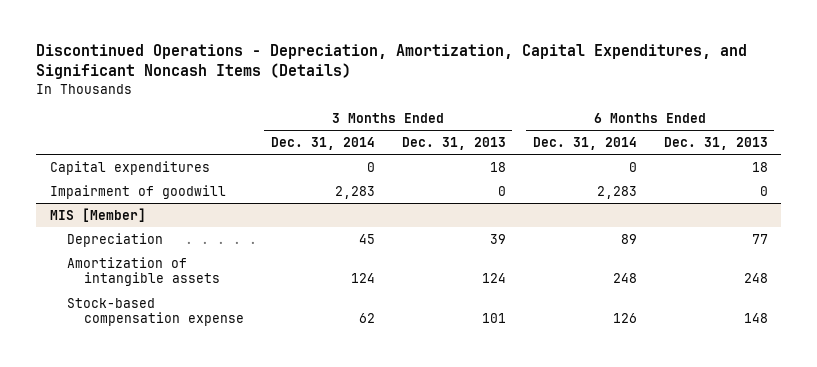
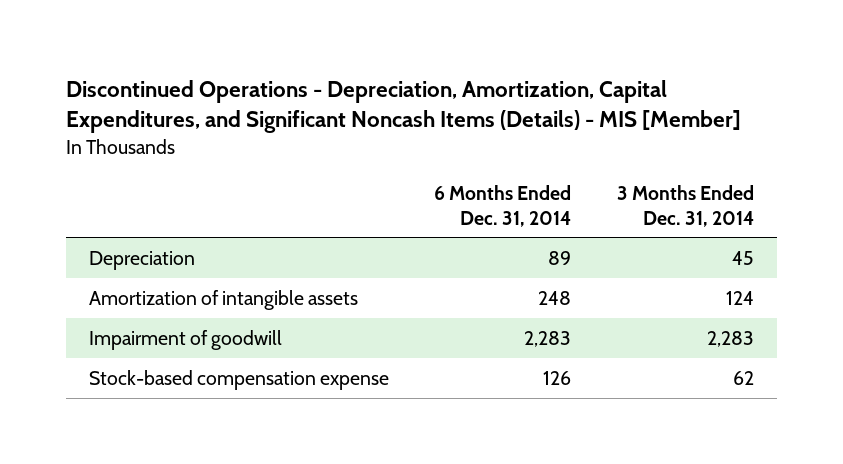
[36,44,748,80] Discontinued Operations - Depreciation, Amortization, Capital Expenditures, and Significant Noncash Items (Details) -> [66,79,742,134] Discontinued Operations - Depreciation, Amortization, Capital Expenditures, and Significant Noncash Items (Details) - MIS [Member]
[401,137,506,151] Dec. 31, 2013 -> none
[663,137,768,151] Dec. 31, 2013 -> none
[49,160,210,175] Capital expenditures -> none
[49,207,146,222] MIS [Member] -> none
[49,184,226,199] Impairment of goodwill -> [89,329,283,350] Impairment of goodwill

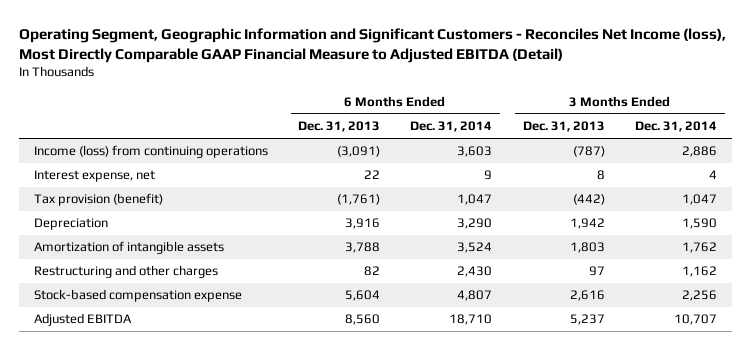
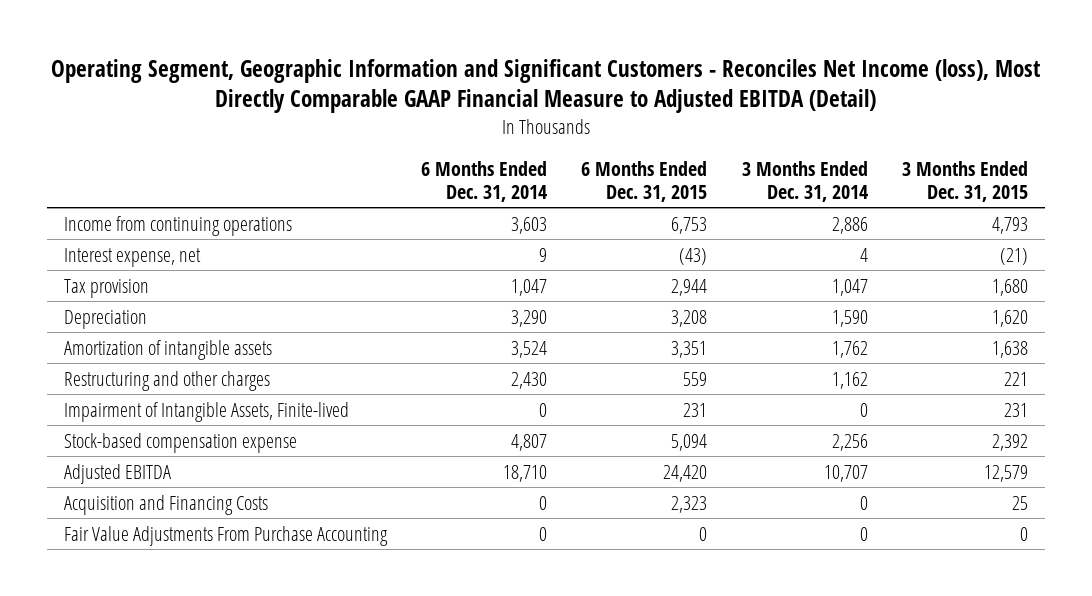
[298,120,381,132] Dec. 31, 2013 -> none
[522,120,605,132] Dec. 31, 2013 -> none
none -> [581,160,708,202] 6 Months Ended Dec. 31, 2015
none -> [901,160,1028,202] 3 Months Ended Dec. 31, 2015
[33,145,268,159] Income (loss) from continuing operations -> [63,215,292,236] Income from continuing operations
[33,193,163,207] Tax provision (benefit) -> [63,278,149,298] Tax provision
none -> [63,401,349,422] Impairment of Intangible Assets, Finite-lived
none -> [63,494,268,515] Acquisition and Financing Costs
none -> [63,525,388,546] Fair Value Adjustments From Purchase Accounting

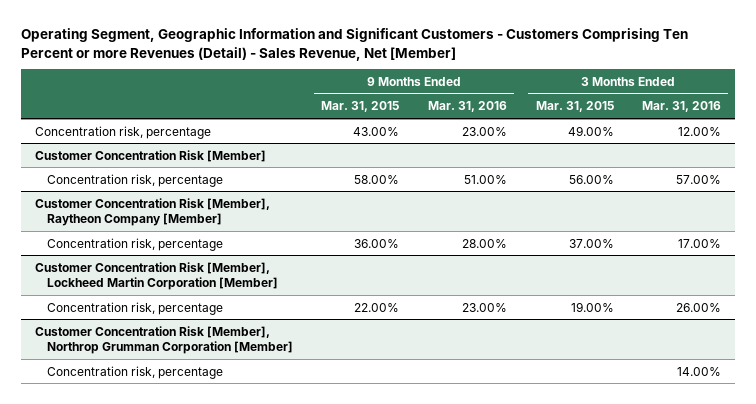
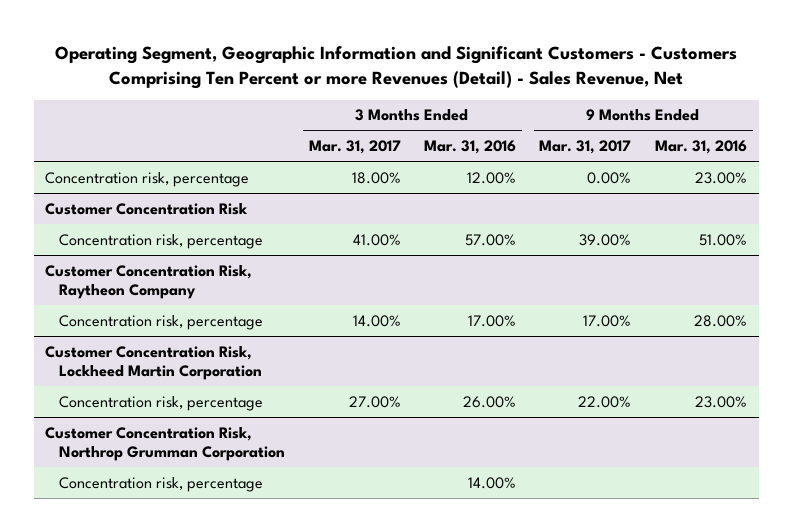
[20,28,688,61] Operating Segment, Geographic Information and Significant Customers - Customers Comprising Ten Percent or more Revenues (Detail) - Sales Revenue, Net [Member] -> [55,45,738,89] Operating Segment, Geographic Information and Significant Customers - Customers Comprising Ten Percent or more Revenues (Detail) - Sales Revenue, Net
[321,101,400,113] Mar. 31, 2015 -> none
[535,101,614,113] Mar. 31, 2015 -> none
none -> [308,139,401,154] Mar. 31, 2017
none -> [539,139,632,154] Mar. 31, 2017
[34,149,266,162] Customer Concentration Risk [Member] -> [45,202,249,215] Customer Concentration Risk
[34,197,270,226] Customer Concentration Risk [Member], Raytheon Company [Member] -> [45,264,253,299] Customer Concentration Risk, Raytheon Company
[34,261,278,290] Customer Concentration Risk [Member], Lockheed Martin Corporation [Member] -> [45,345,263,380] Customer Concentration Risk, Lockheed Martin Corporation
[34,325,293,354] Customer Concentration Risk [Member], Northrop Grumman Corporation [Member] -> [45,426,286,461] Customer Concentration Risk, Northrop Grumman Corporation

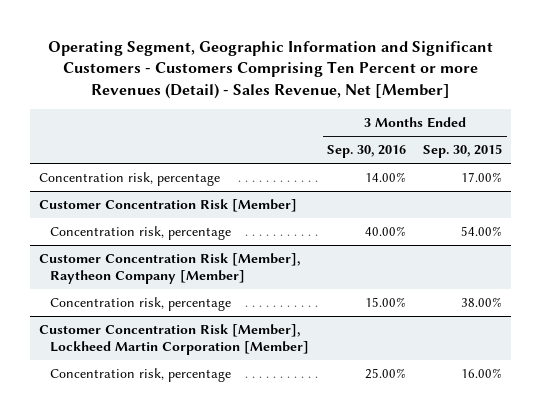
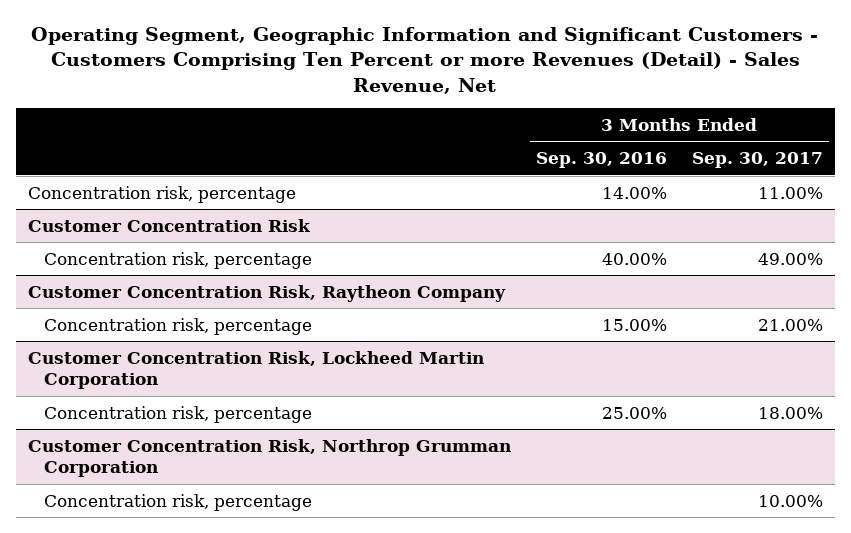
[47,40,493,100] Operating Segment, Geographic Information and Significant Customers - Customers Comprising Ten Percent or more Revenues (Detail) - Sales Revenue, Net [Member] -> [31,26,819,94] Operating Segment, Geographic Information and Significant Customers - Customers Comprising Ten Percent or more Revenues (Detail) - Sales Revenue, Net
[423,144,503,159] Sep. 30, 2015 -> none
none -> [691,152,823,169] Sep. 30, 2017
[38,199,297,213] Customer Concentration Risk [Member] -> [28,218,312,232] Customer Concentration Risk
[38,253,300,285] Customer Concentration Risk [Member], Raytheon Company [Member] -> [28,284,507,302] Customer Concentration Risk, Raytheon Company
[38,324,310,356] Customer Concentration Risk [Member], Lockheed Martin Corporation [Member] -> [28,350,485,389] Customer Concentration Risk, Lockheed Martin Corporation
none -> [28,438,512,477] Customer Concentration Risk, Northrop Grumman Corporation
none -> [44,493,313,511] Concentration risk, percentage

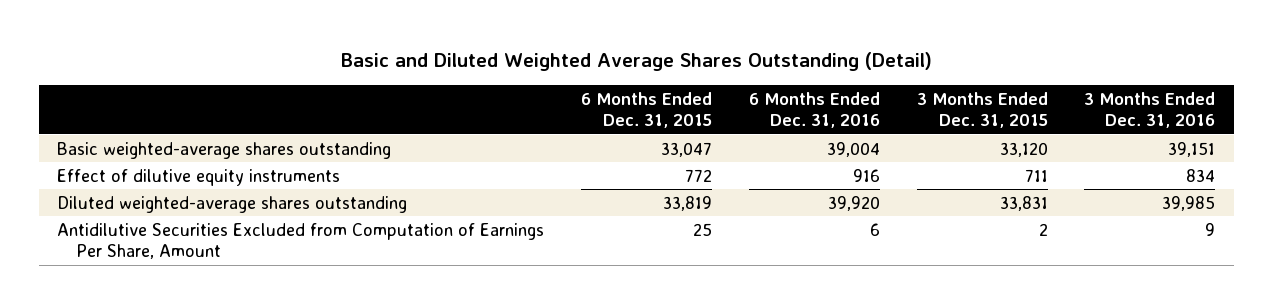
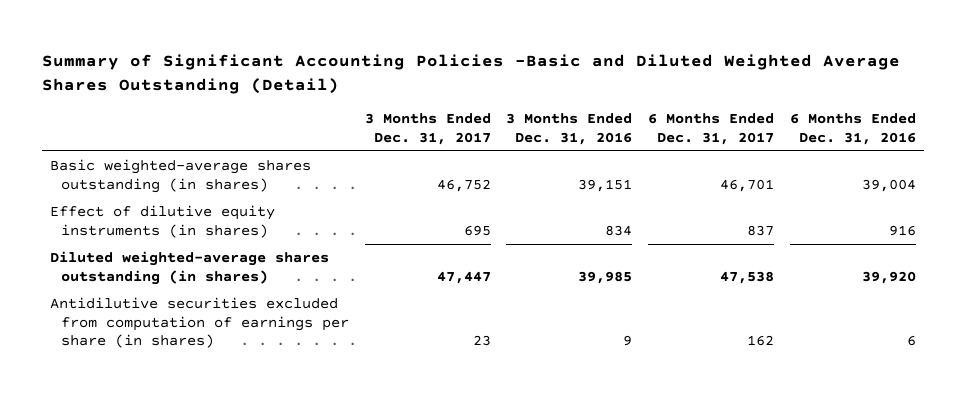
[341,51,933,71] Basic and Diluted Weighted Average Shares Outstanding (Detail) -> [41,53,900,94] Summary of Significant Accounting Policies -Basic and Diluted Weighted Average Shares Outstanding (Detail)
[580,91,712,129] 6 Months Ended Dec. 31, 2015 -> none
[916,91,1048,129] 3 Months Ended Dec. 31, 2015 -> none
none -> [364,113,491,145] 3 Months Ended Dec. 31, 2017
none -> [648,113,775,145] 6 Months Ended Dec. 31, 2017
[57,141,392,159] Basic weighted-average shares outstanding -> [49,159,311,193] Basic weighted-average shares outstanding (in shares)
[57,168,341,186] Effect of dilutive equity instruments -> [49,205,275,238] Effect of dilutive equity instruments (in shares)
[57,195,408,213] Diluted weighted-average shares outstanding -> [49,251,329,285] Diluted weighted-average shares outstanding (in shares)
[57,222,545,260] Antidilutive Securities Excluded from Computation of Earnings Per Share, Amount -> [49,297,349,349] Antidilutive securities excluded from computation of earnings per share (in shares)

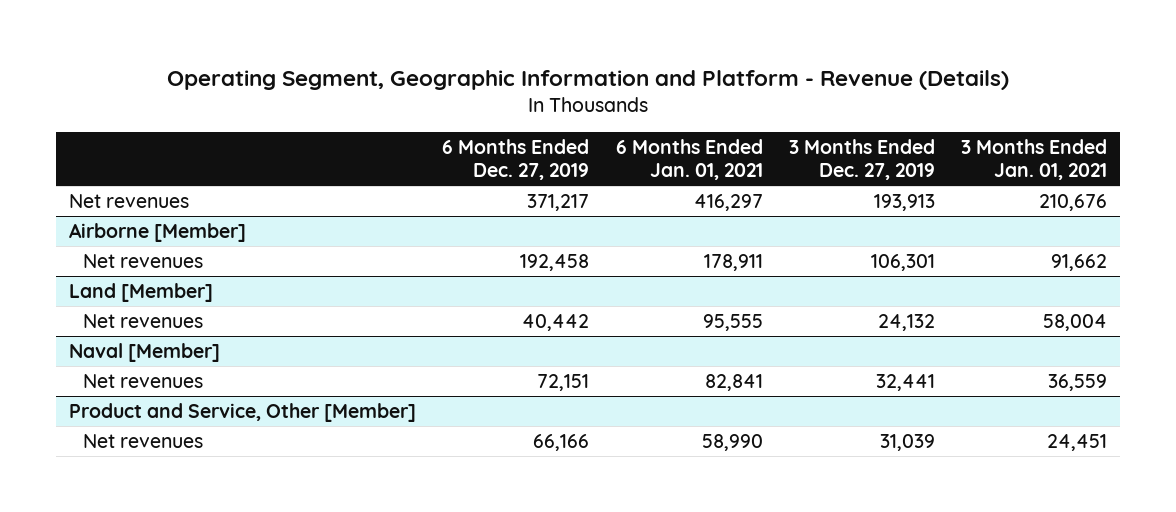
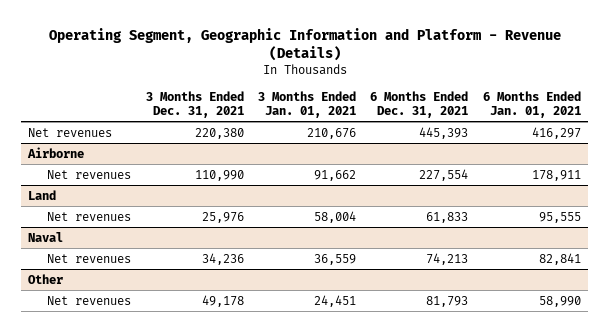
[442,138,590,181] 6 Months Ended Dec. 27, 2019 -> none
[788,138,935,181] 3 Months Ended Dec. 27, 2019 -> none
none -> [145,90,244,119] 3 Months Ended Dec. 31, 2021
none -> [370,90,469,119] 6 Months Ended Dec. 31, 2021
[69,222,247,242] Airborne [Member] -> [27,146,85,158] Airborne
[69,282,214,302] Land [Member] -> [28,189,57,200] Land
[69,342,221,362] Naval [Member] -> [28,231,64,242] Naval
[69,402,417,422] Product and Service, Other [Member] -> [28,273,64,284] Other

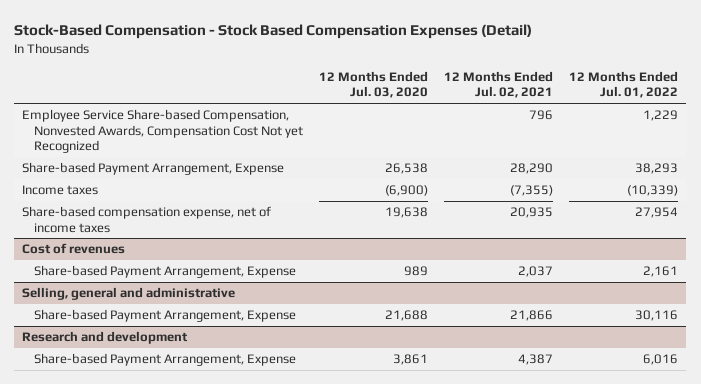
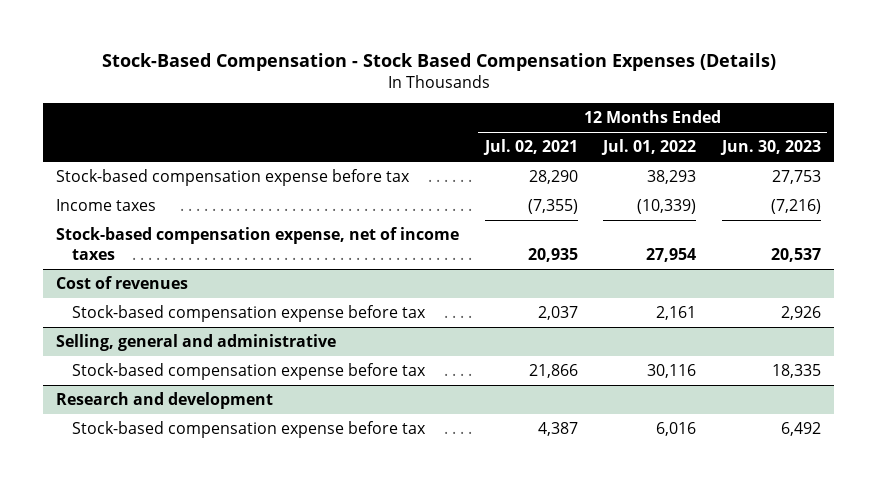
[14,23,533,39] Stock-Based Compensation - Stock Based Compensation Expenses (Detail) -> [101,52,776,71] Stock-Based Compensation - Stock Based Compensation Expenses (Details)
[319,71,429,99] 12 Months Ended Jul. 03, 2020 -> none
none -> [720,140,822,156] Jun. 30, 2023
[22,109,304,153] Employee Service Share-based Compensation, Nonvested Awards, Compensation Cost Not yet Recognized -> none
[22,162,285,176] Share-based Payment Arrangement, Expense -> [56,169,411,187] Stock-based compensation expense before tax
[22,206,272,233] Share-based compensation expense, net of income taxes -> [56,227,460,260] Stock-based compensation expense, net of income taxes
[34,265,297,279] Share-based Payment Arrangement, Expense -> [71,305,426,323] Stock-based compensation expense before tax
[34,309,297,323] Share-based Payment Arrangement, Expense -> [71,363,426,381] Stock-based compensation expense before tax
[34,353,297,367] Share-based Payment Arrangement, Expense -> [71,421,426,439] Stock-based compensation expense before tax

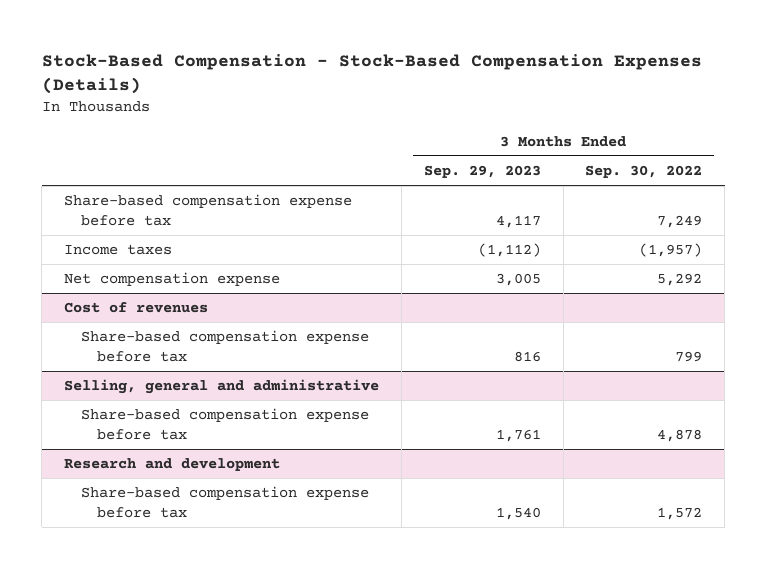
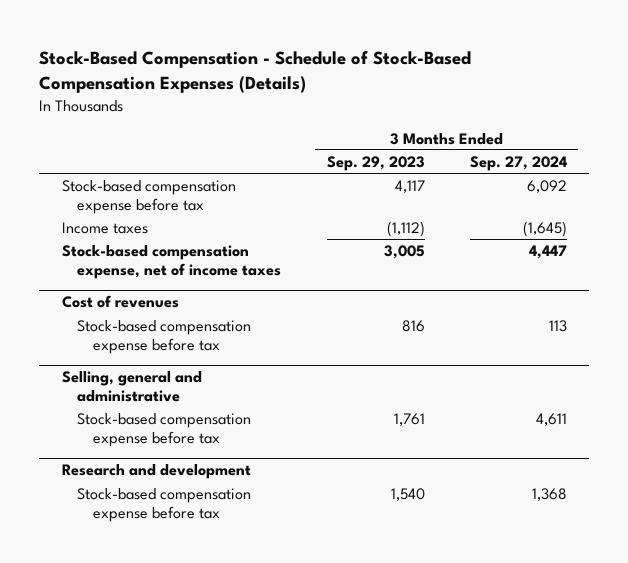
[41,53,702,95] Stock-Based Compensation - Stock-Based Compensation Expenses (Details) -> [38,50,471,93] Stock-Based Compensation - Schedule of Stock-Based Compensation Expenses (Details)
[585,165,703,179] Sep. 30, 2022 -> none
none -> [469,155,567,171] Sep. 27, 2024
[64,194,353,227] Share-based compensation expense before tax -> [61,179,236,214] Stock-based compensation expense before tax
[64,272,281,287] Net compensation expense -> [61,244,282,279] Stock-based compensation expense, net of income taxes
[80,330,369,363] Share-based compensation expense before tax -> [77,319,252,354] Stock-based compensation expense before tax
[80,408,369,441] Share-based compensation expense before tax -> [77,412,252,447] Stock-based compensation expense before tax
[80,486,369,519] Share-based compensation expense before tax -> [77,487,252,522] Stock-based compensation expense before tax

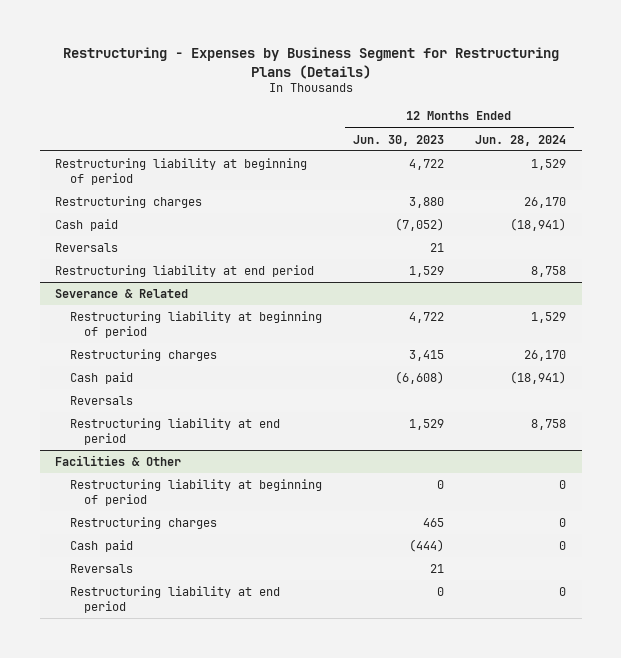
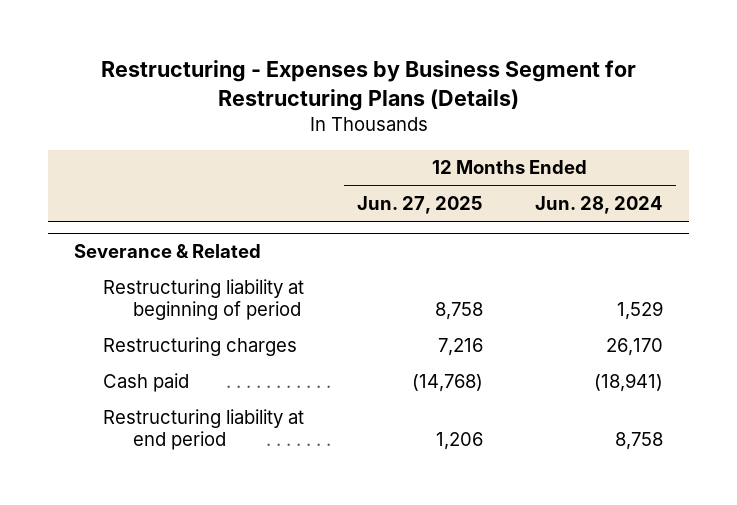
[352,134,444,146] Jun. 30, 2023 -> none
none -> [356,196,483,215] Jun. 27, 2025
[55,157,308,185] Restructuring liability at beginning of period -> none
[55,195,203,208] Restructuring charges -> none
[55,218,119,231] Cash paid -> none
[55,242,119,252] Reversals -> none
[55,264,315,277] Restructuring liability at end period -> none
[69,395,133,405] Reversals -> none
[55,454,182,466] Facilities & Other -> none
[69,478,322,506] Restructuring liability at beginning of period -> none
[69,516,217,529] Restructuring charges -> none
[69,539,133,552] Cash paid -> none
[69,563,133,573] Reversals -> none
[69,585,280,613] Restructuring liability at end period -> none

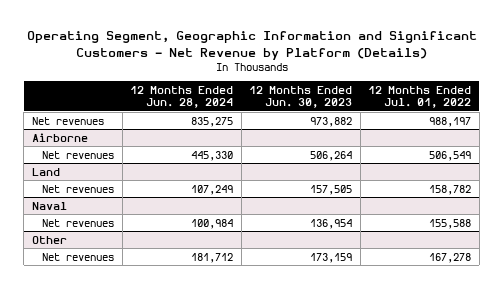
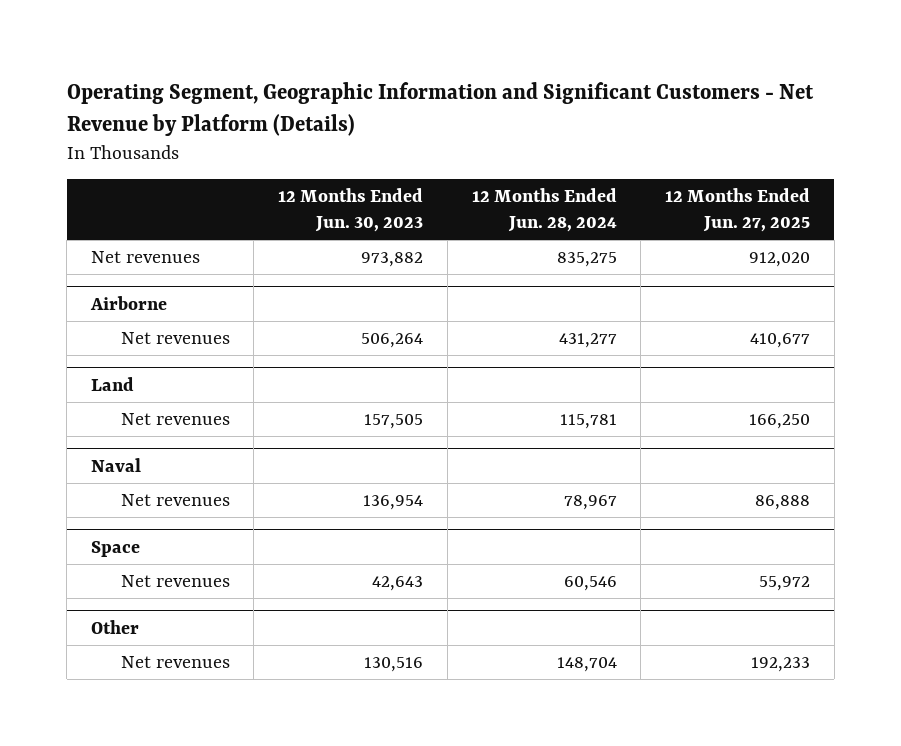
[368,85,472,109] 12 Months Ended Jul. 01, 2022 -> none
none -> [665,188,811,233] 12 Months Ended Jun. 27, 2025
[191,150,234,161] 445,330 -> [558,332,617,348] 431,277
[191,184,234,195] 107,249 -> [559,413,617,429] 115,781
[191,218,234,229] 100,984 -> [563,494,617,510] 78,967
none -> [90,540,140,557] Space
none -> [120,574,230,587] Net revenues
[191,252,234,263] 181,712 -> [556,656,617,672] 148,704
[310,252,353,263] 173,159 -> [364,656,424,672] 130,516

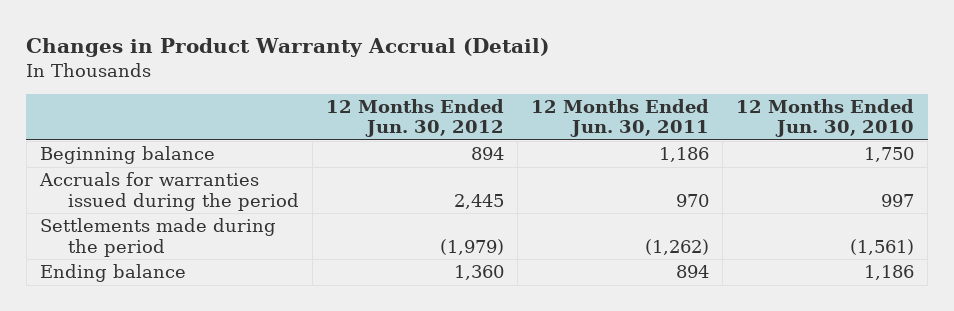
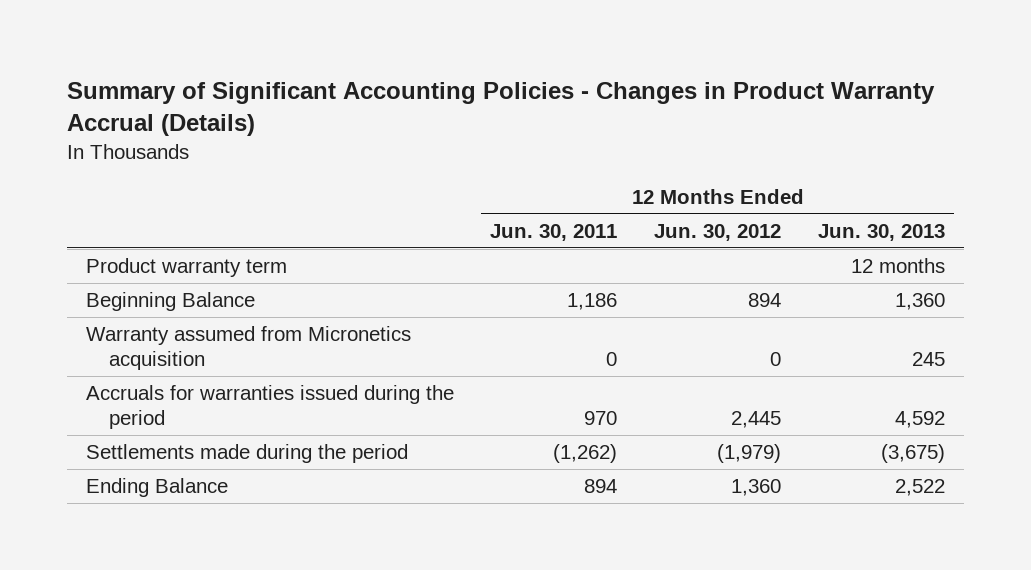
[26,38,550,58] Changes in Product Warranty Accrual (Detail) -> [67,82,936,137] Summary of Significant Accounting Policies - Changes in Product Warranty Accrual (Details)
[736,98,915,138] 12 Months Ended Jun. 30, 2010 -> none
none -> [818,224,946,242] Jun. 30, 2013
none -> [85,258,287,278] Product warranty term
[40,146,216,165] Beginning balance -> [85,292,255,312] Beginning Balance
none -> [85,326,411,370] Warranty assumed from Micronetics acquisition
[40,264,187,283] Ending balance -> [85,478,228,498] Ending Balance

